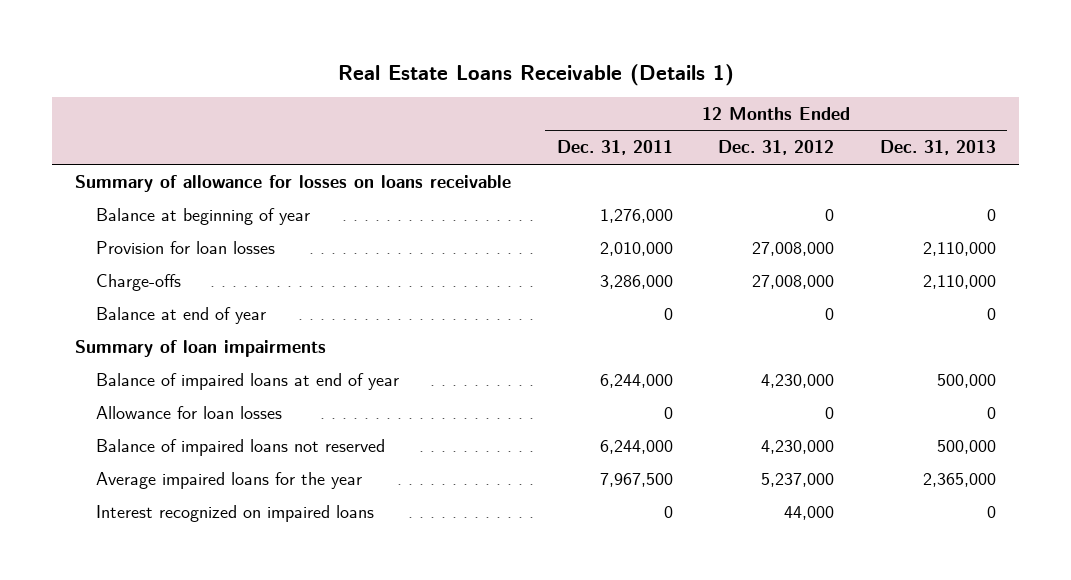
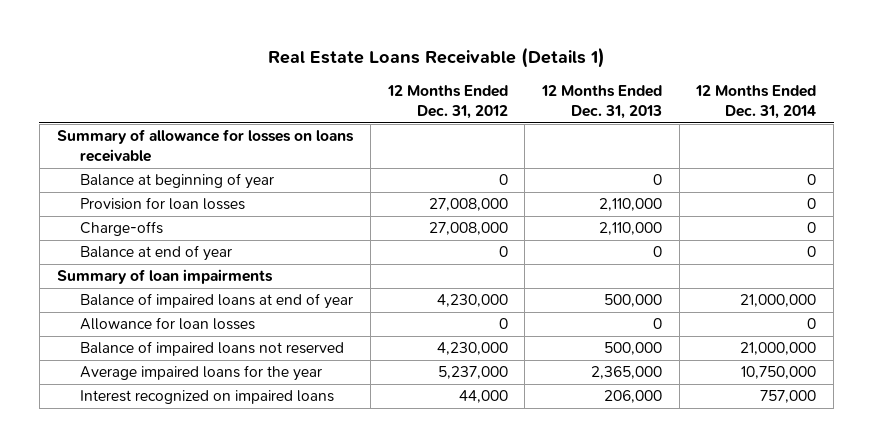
[556,140,673,156] Dec. 31, 2011 -> none
none -> [695,85,817,119] 12 Months Ended Dec. 31, 2014
[987,505,997,518] 0 -> [604,390,663,404] 206,000

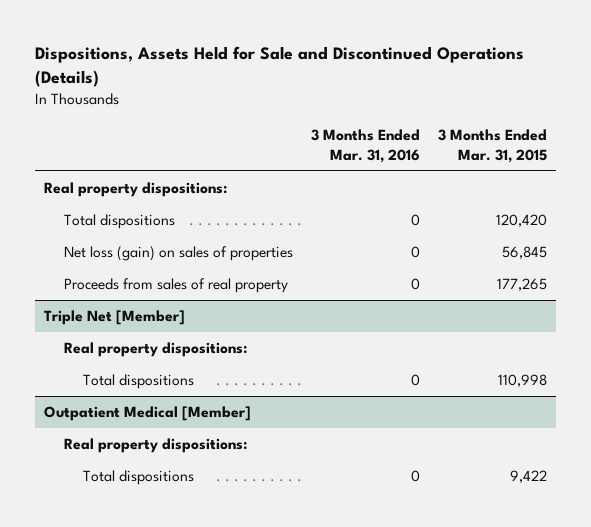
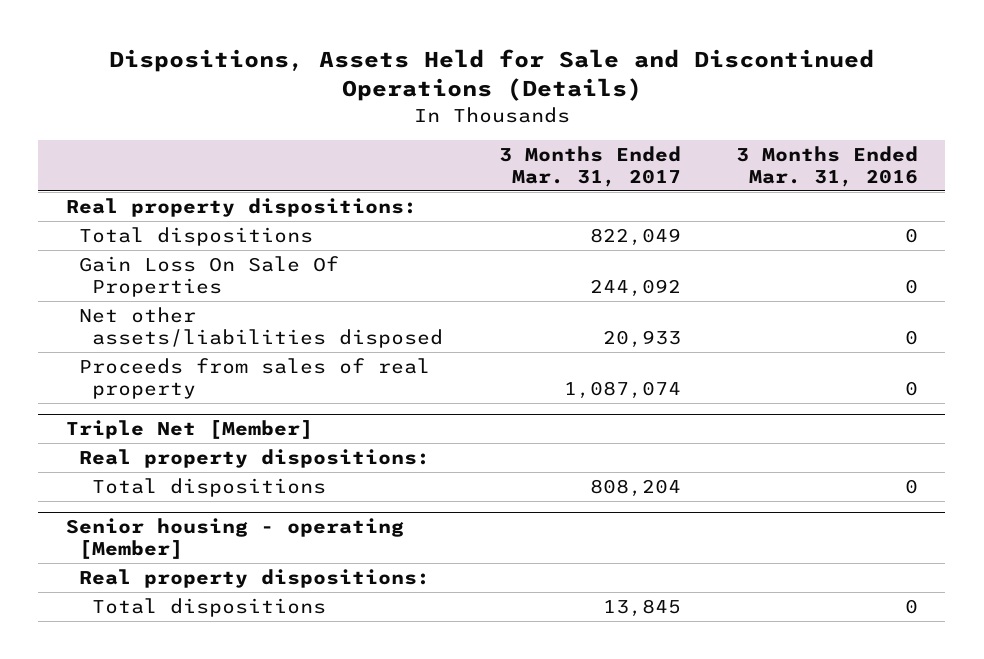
[437,129,547,163] 3 Months Ended Mar. 31, 2015 -> none
none -> [498,146,681,188] 3 Months Ended Mar. 31, 2017
[63,246,293,262] Net loss (gain) on sales of properties -> [79,255,340,297] Gain Loss On Sale Of Properties
none -> [79,306,444,348] Net other assets/liabilities disposed
[44,406,252,422] Outpatient Medical [Member] -> none
none -> [65,517,404,559] Senior housing - operating [Member]

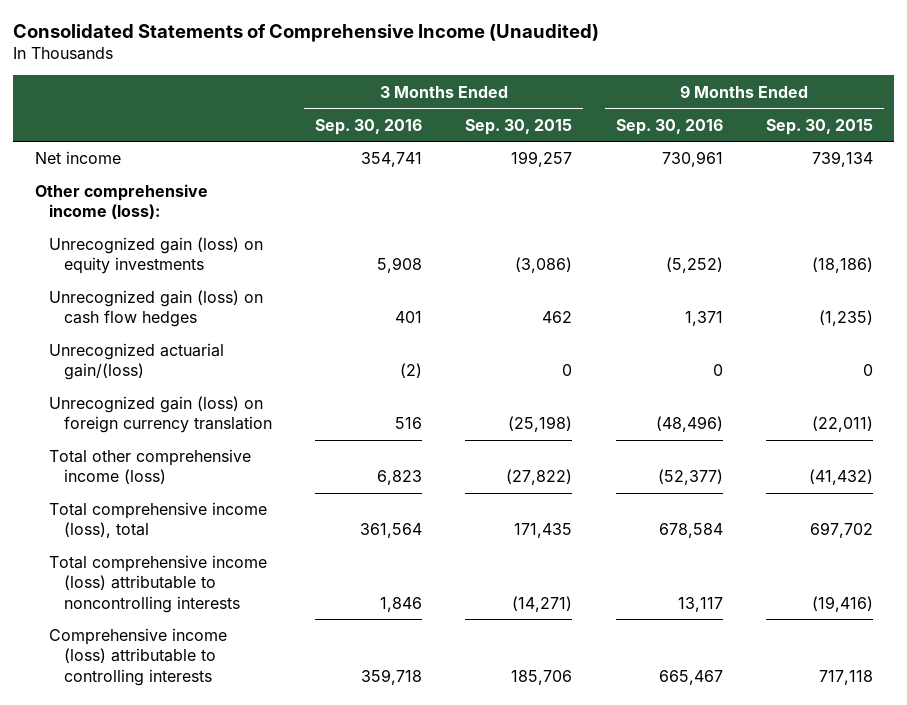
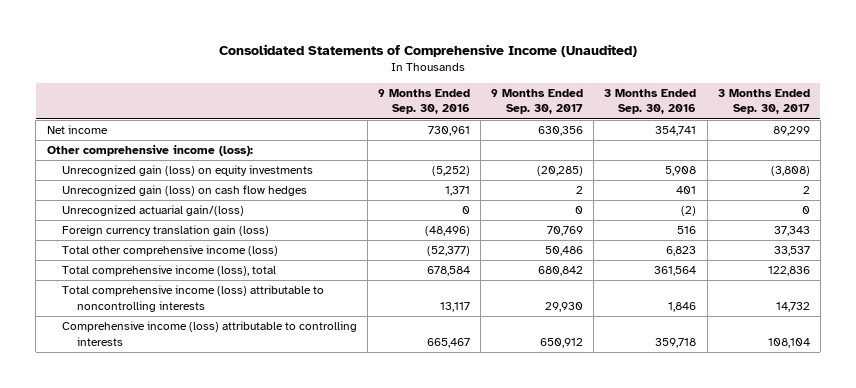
[465,118,573,135] Sep. 30, 2015 -> none
[765,118,873,135] Sep. 30, 2015 -> none
none -> [491,89,584,115] 9 Months Ended Sep. 30, 2017
none -> [717,89,810,115] 3 Months Ended Sep. 30, 2017
[49,396,273,434] Unrecognized gain (loss) on foreign currency translation -> [61,225,269,237] Foreign currency translation gain (loss)

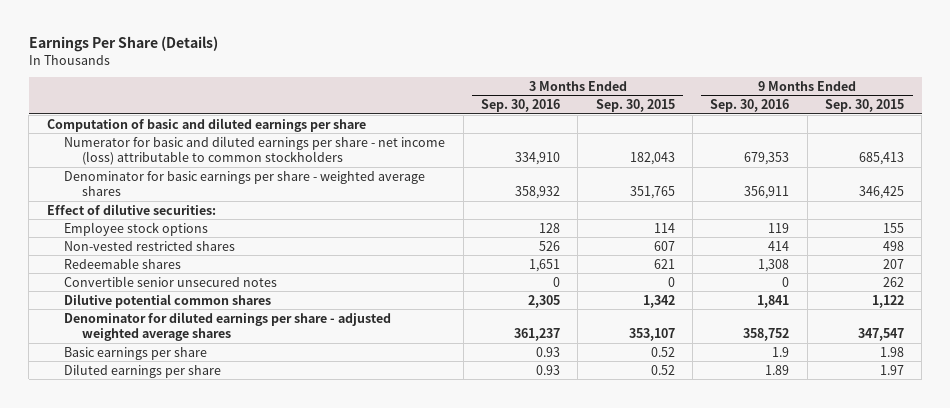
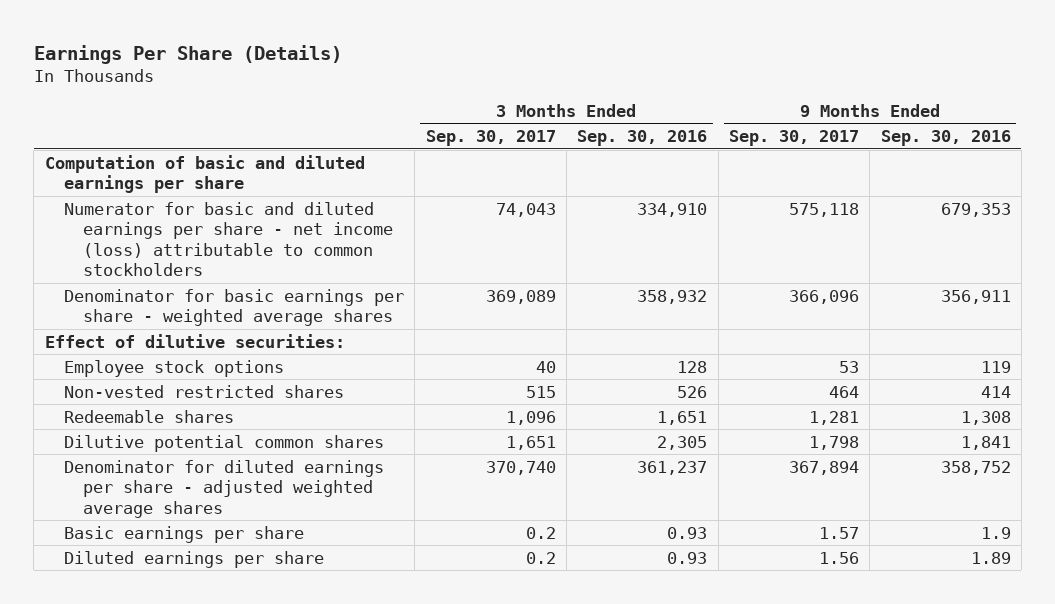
[595,99,675,113] Sep. 30, 2015 -> none
[824,99,904,113] Sep. 30, 2015 -> none
none -> [425,130,556,147] Sep. 30, 2017
none -> [728,130,859,147] Sep. 30, 2017
[64,275,278,287] Convertible senior unsecured notes -> none

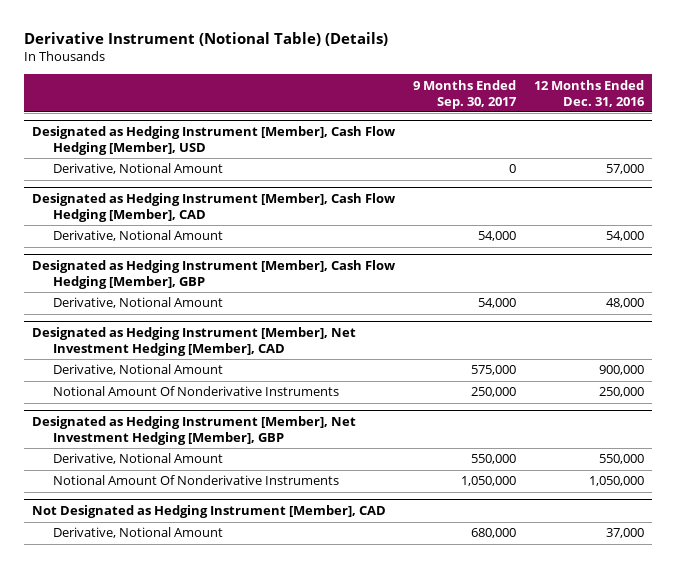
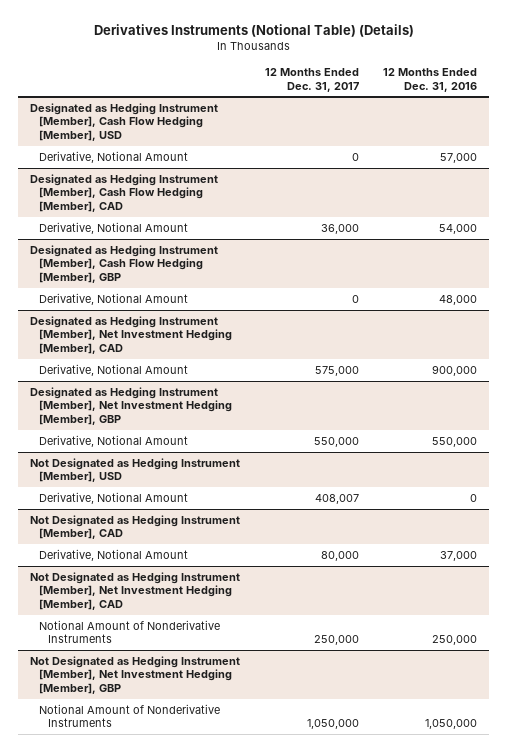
[23,31,388,46] Derivative Instrument (Notional Table) (Details) -> [93,24,414,38] Derivatives Instruments (Notional Table) (Details)
[413,79,518,109] 9 Months Ended Sep. 30, 2017 -> none
none -> [264,68,359,92] 12 Months Ended Dec. 31, 2017
[52,386,339,397] Notional Amount Of Nonderivative Instruments -> none
[52,475,339,486] Notional Amount Of Nonderivative Instruments -> none
none -> [30,457,241,483] Not Designated as Hedging Instrument [Member], USD
none -> [38,491,188,504] Derivative, Notional Amount
none -> [30,571,241,610] Not Designated as Hedging Instrument [Member], Net Investment Hedging [Member], CAD
none -> [38,619,220,644] Notional Amount of Nonderivative Instruments
none -> [30,655,241,694] Not Designated as Hedging Instrument [Member], Net Investment Hedging [Member], GBP
none -> [38,703,220,728] Notional Amount of Nonderivative Instruments

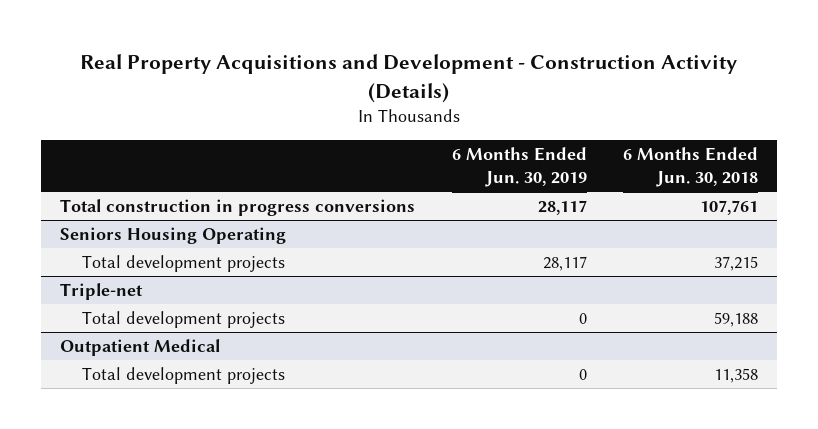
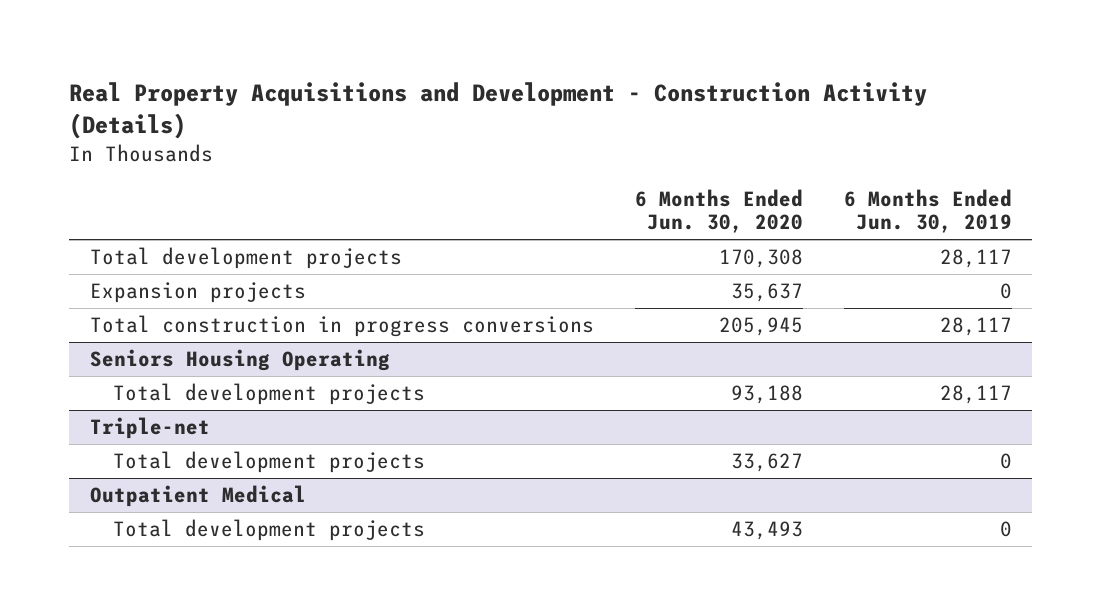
[623,147,759,187] 6 Months Ended Jun. 30, 2018 -> none
none -> [634,188,803,234] 6 Months Ended Jun. 30, 2020
none -> [89,247,402,270] Total development projects
none -> [89,282,306,304] Expansion projects

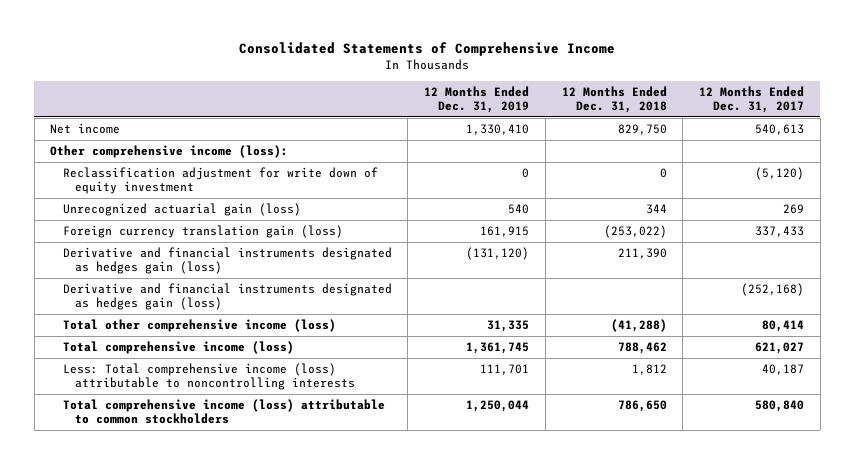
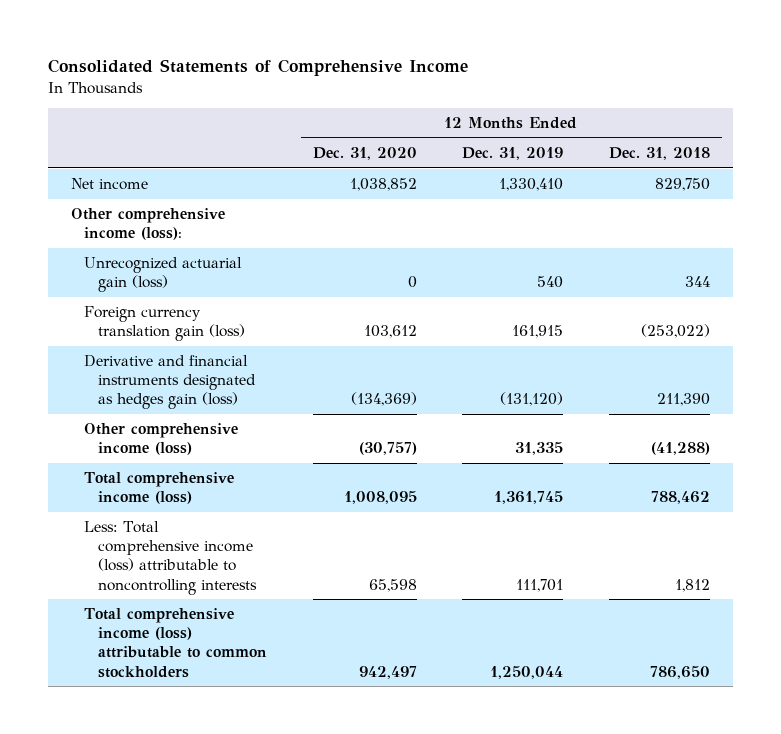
[699,85,805,113] 12 Months Ended Dec. 31, 2017 -> none
none -> [312,147,417,161] Dec. 31, 2020
[62,167,378,195] Reclassification adjustment for write down of equity investment -> none
[62,283,392,311] Derivative and financial instruments designated as hedges gain (loss) -> none
[62,319,336,333] Total other comprehensive income (loss) -> [84,423,239,456] Other comprehensive income (loss)

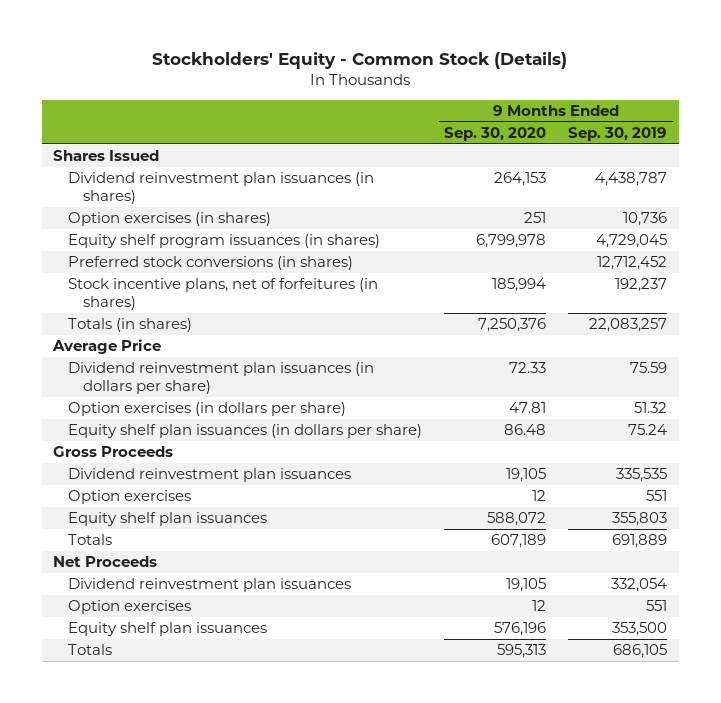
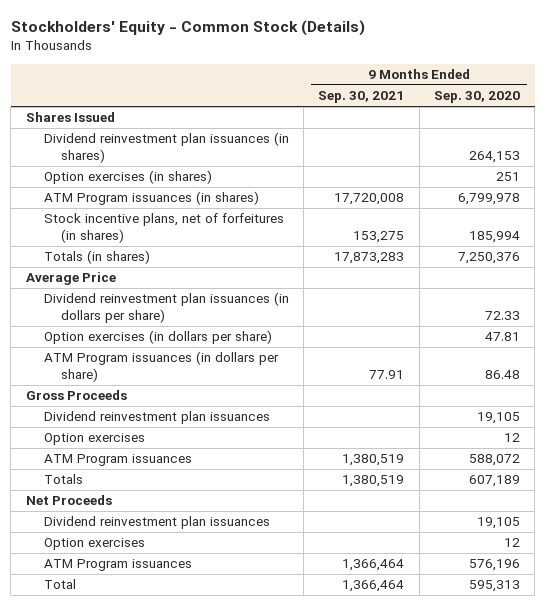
[568,126,668,141] Sep. 30, 2019 -> none
none -> [318,91,405,104] Sep. 30, 2021
[67,256,353,271] Preferred stock conversions (in shares) -> none
[67,234,380,249] Equity shelf program issuances (in shares) -> [43,191,259,206] ATM Program issuances (in shares)
[67,424,422,439] Equity shelf plan issuances (in dollars per share) -> [43,351,279,382] ATM Program issuances (in dollars per share)
[67,512,267,527] Equity shelf plan issuances -> [43,454,192,467] ATM Program issuances
[67,622,267,637] Equity shelf plan issuances -> [43,559,192,572] ATM Program issuances
[67,644,112,656] Totals -> [43,579,76,590] Total

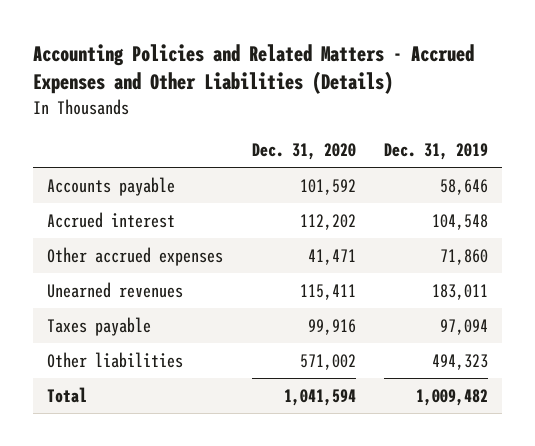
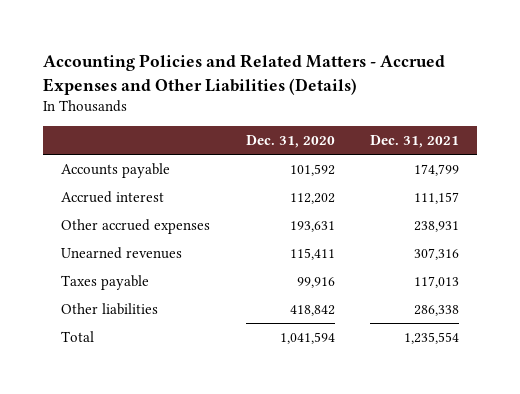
[383,142,488,160] Dec. 31, 2019 -> none
none -> [369,135,459,149] Dec. 31, 2021
[307,248,356,265] 41,471 -> [289,220,335,232] 193,631
[299,353,356,370] 571,002 -> [289,304,335,316] 418,842

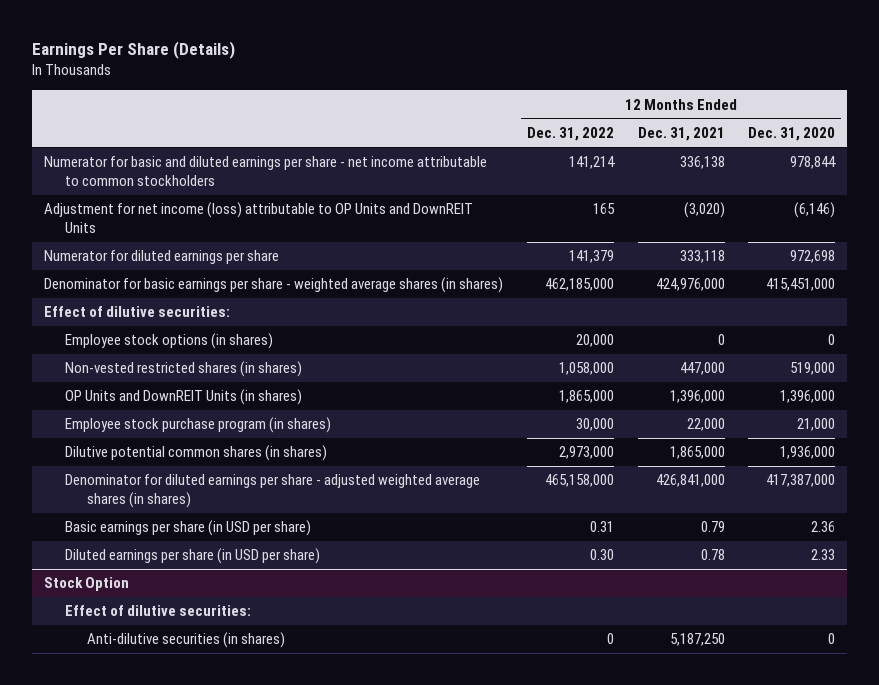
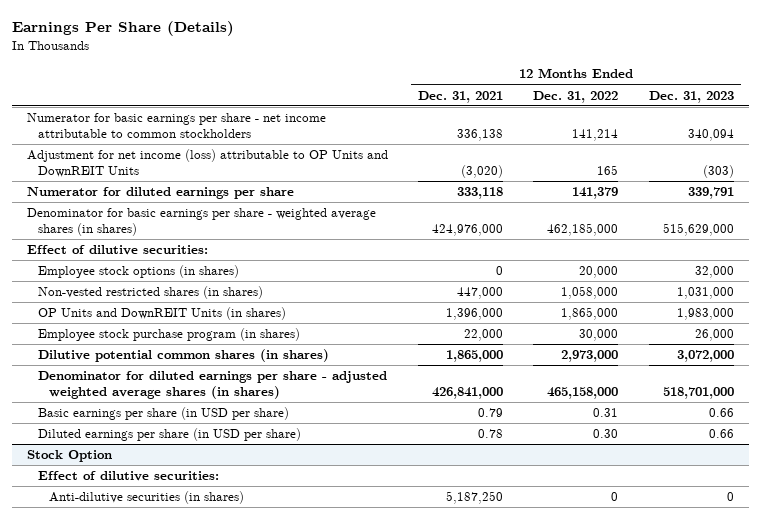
[748,126,836,141] Dec. 31, 2020 -> none
none -> [648,90,734,103] Dec. 31, 2023
[44,156,488,186] Numerator for basic and diluted earnings per share - net income attributable to common stockholders -> [26,113,326,138] Numerator for basic earnings per share - net income attributable to common stockholders

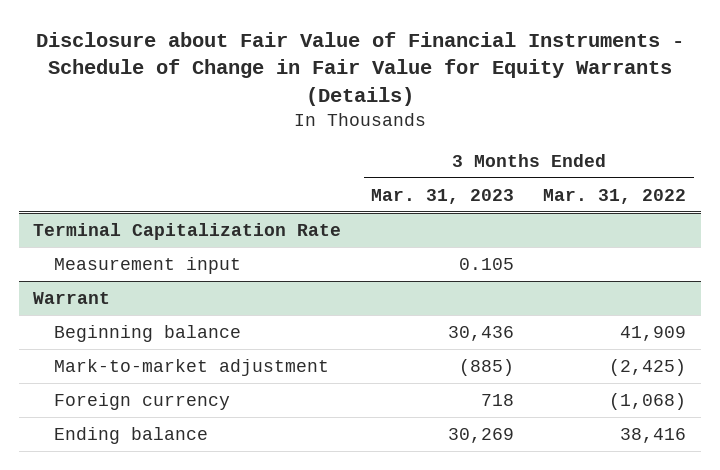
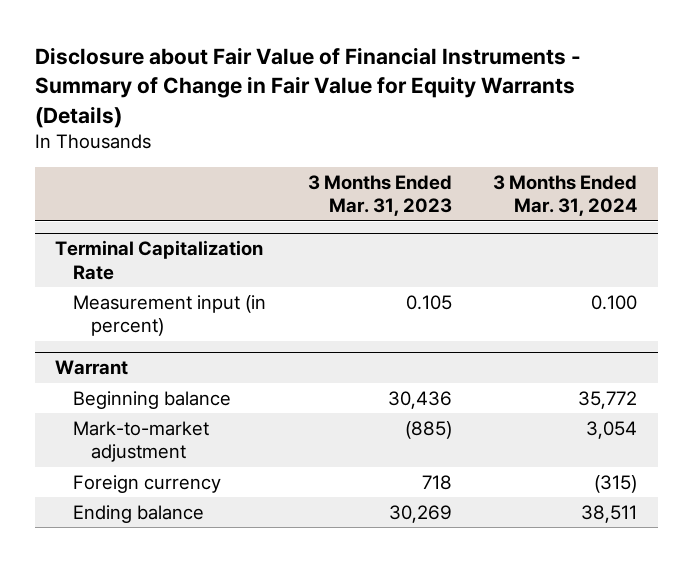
[35,31,684,107] Disclosure about Fair Value of Financial Instruments - Schedule of Change in Fair Value for Equity Warrants (Details) -> [34,46,581,128] Disclosure about Fair Value of Financial Instruments - Summary of Change in Fair Value for Equity Warrants (Details)
[543,188,687,204] Mar. 31, 2022 -> none
none -> [493,175,638,217] 3 Months Ended Mar. 31, 2024
[54,256,242,274] Measurement input -> [73,294,267,337] Measurement input (in percent)

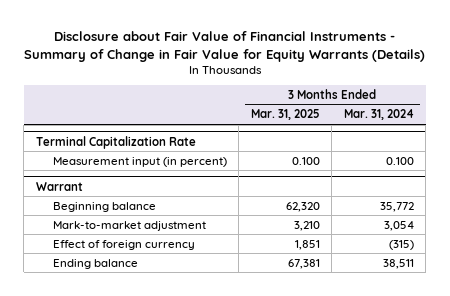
[307,175,452,217] 3 Months Ended Mar. 31, 2023 -> none
none -> [250,109,320,121] Mar. 31, 2025
[73,474,222,493] Foreign currency -> [52,239,195,250] Effect of foreign currency

